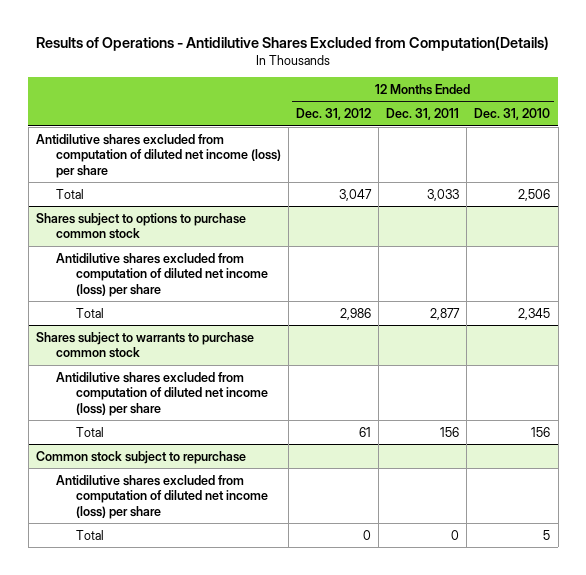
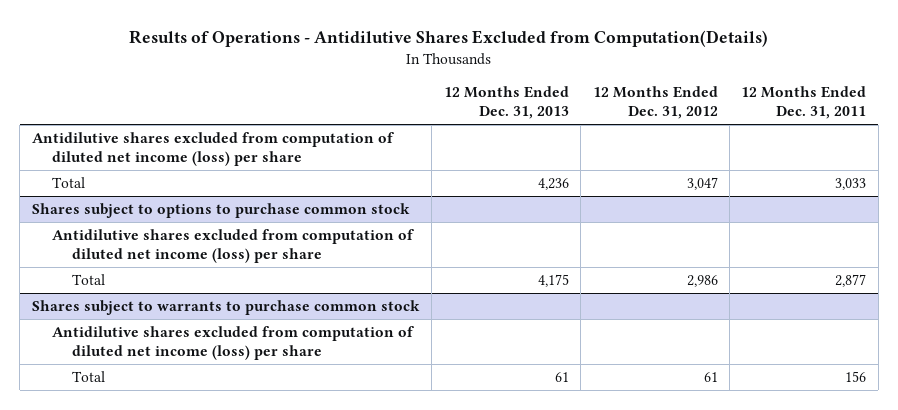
[474,108,551,121] Dec. 31, 2010 -> none
none -> [443,86,569,120] 12 Months Ended Dec. 31, 2013
[35,450,246,464] Common stock subject to repurchase -> none
[55,474,268,519] Antidilutive shares excluded from computation of diluted net income (loss) per share -> none
[75,529,104,540] Total -> none

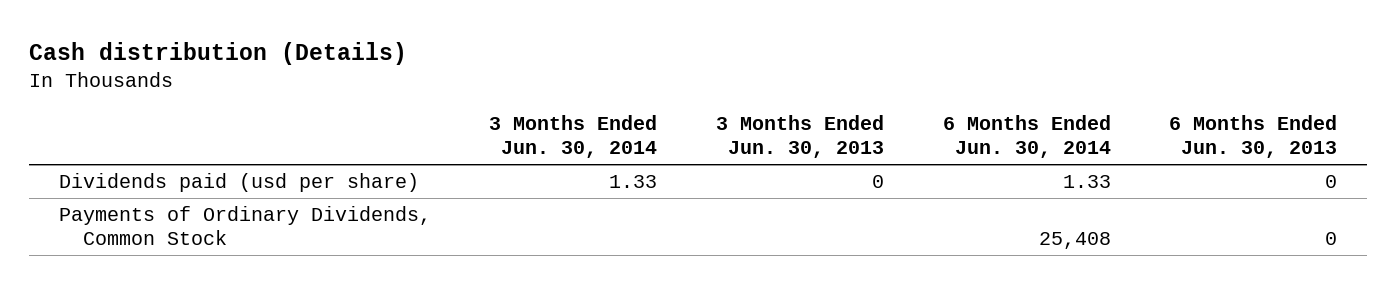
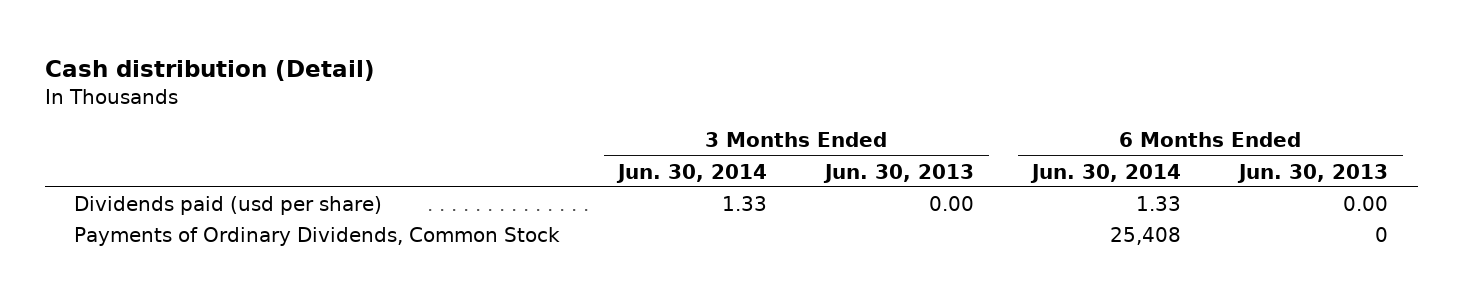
[29,42,408,66] Cash distribution (Details) -> [45,59,376,81] Cash distribution (Detail)
[871,175,884,189] 0 -> [929,196,975,212] 0.00
[1325,175,1338,189] 0 -> [1343,196,1389,212] 0.00

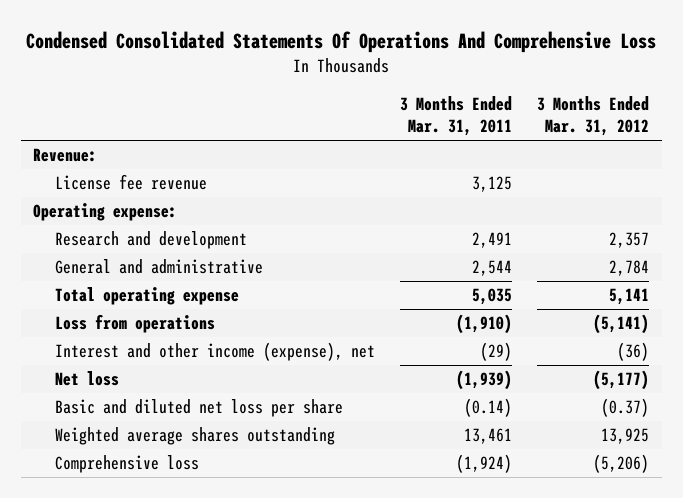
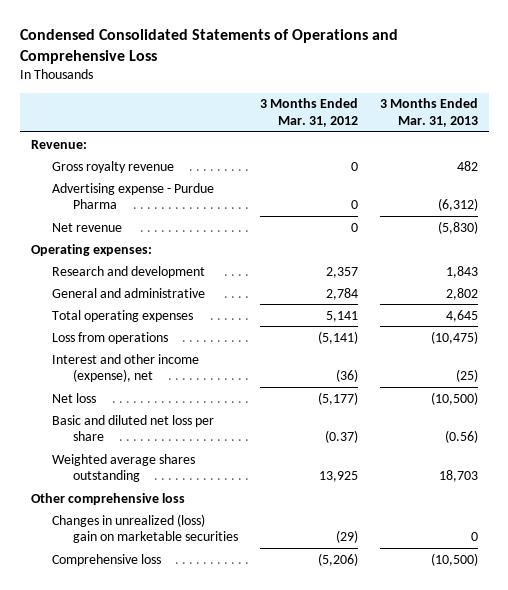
[26,30,657,53] Condensed Consolidated Statements Of Operations And Comprehensive Loss -> [19,29,398,65] Condensed Consolidated Statements of Operations and Comprehensive Loss
[400,95,513,137] 3 Months Ended Mar. 31, 2011 -> none
none -> [379,98,478,127] 3 Months Ended Mar. 31, 2013
[54,174,207,191] License fee revenue -> none
none -> [51,160,174,173] Gross royalty revenue
none -> [51,182,214,210] Advertising expense - Purdue Pharma
none -> [51,222,122,232] Net revenue
[33,203,178,222] Operating expense: -> [30,243,152,256] Operating expenses:
[54,287,239,306] Total operating expense -> [51,309,193,322] Total operating expenses
none -> [30,492,185,505] Other comprehensive loss
none -> [51,513,239,544] Changes in unrealized (loss) gain on marketable securities

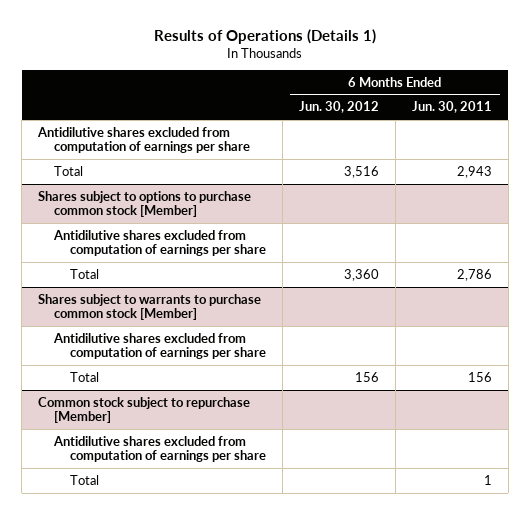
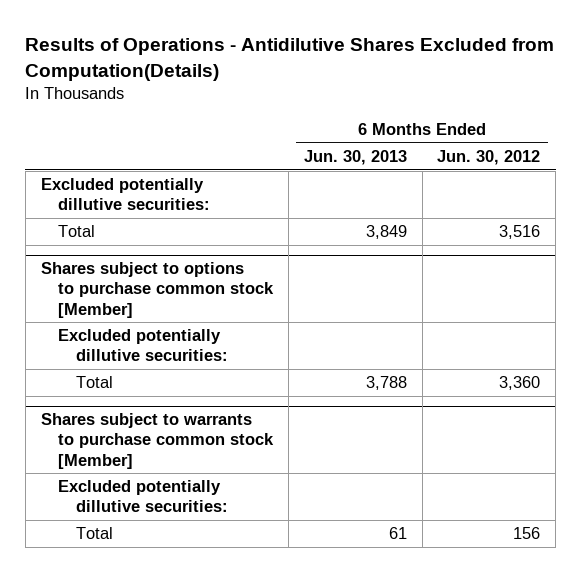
[153,28,376,44] Results of Operations (Details 1) -> [25,38,555,81] Results of Operations - Antidilutive Shares Excluded from Computation(Details)
[411,101,492,114] Jun. 30, 2011 -> none
none -> [303,149,407,165] Jun. 30, 2013
[37,126,250,154] Antidilutive shares excluded from computation of earnings per share -> [40,178,211,211] Excluded potentially dillutive securities:
[52,229,266,257] Antidilutive shares excluded from computation of earnings per share -> [58,329,228,362] Excluded potentially dillutive securities:
[52,332,266,360] Antidilutive shares excluded from computation of earnings per share -> [58,480,228,513] Excluded potentially dillutive securities:
[38,396,251,424] Common stock subject to repurchase [Member] -> none
[52,435,266,463] Antidilutive shares excluded from computation of earnings per share -> none
[69,474,99,485] Total -> none

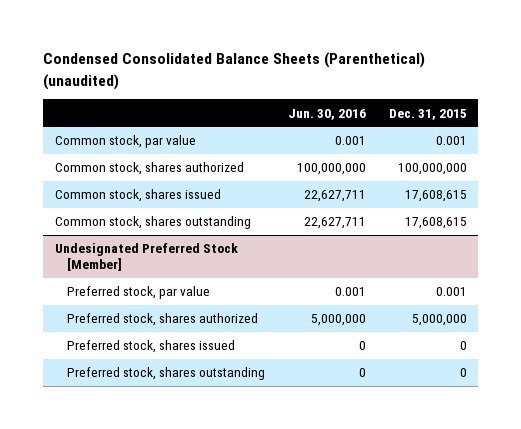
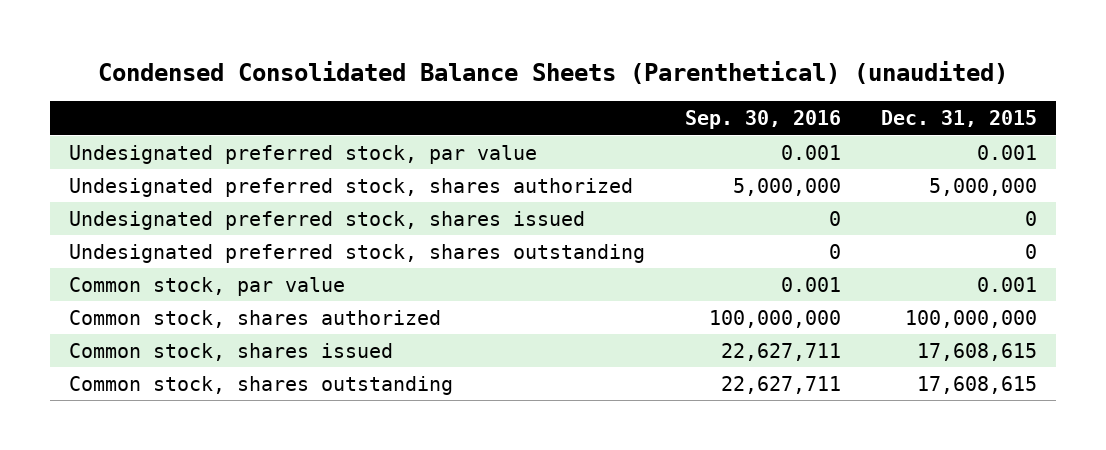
[287,108,366,120] Jun. 30, 2016 -> none
none -> [685,110,842,130] Sep. 30, 2016
none -> [69,145,538,165] Undesignated preferred stock, par value
none -> [69,178,634,198] Undesignated preferred stock, shares authorized
none -> [69,211,586,231] Undesignated preferred stock, shares issued
none -> [69,244,646,264] Undesignated preferred stock, shares outstanding
[54,243,238,272] Undesignated Preferred Stock [Member] -> none
[66,286,210,300] Preferred stock, par value -> none
[66,313,258,327] Preferred stock, shares authorized -> none
[66,340,235,354] Preferred stock, shares issued -> none
[66,367,265,381] Preferred stock, shares outstanding -> none

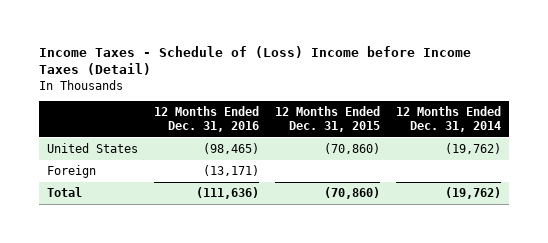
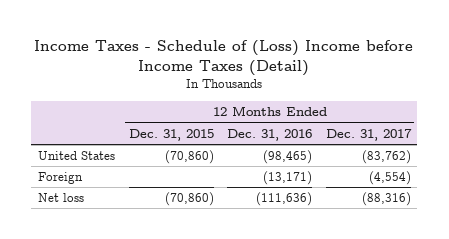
[396,105,502,132] 12 Months Ended Dec. 31, 2014 -> none
none -> [325,128,412,141] Dec. 31, 2017
[47,187,83,198] Total -> [38,193,85,203] Net loss

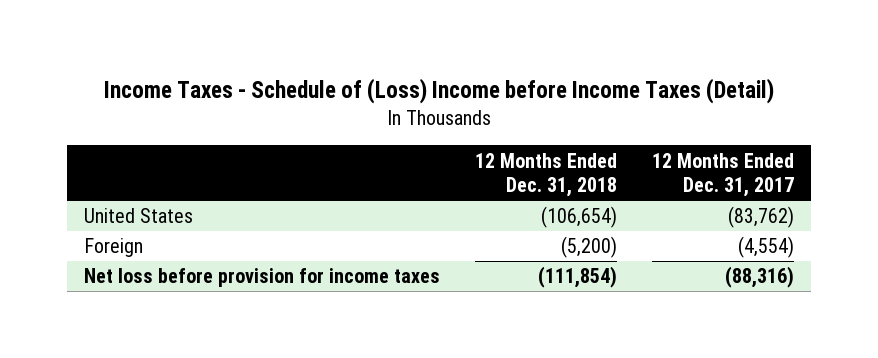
[128,128,214,141] Dec. 31, 2015 -> none
[227,128,313,141] Dec. 31, 2016 -> none
none -> [474,152,617,198] 12 Months Ended Dec. 31, 2018
[38,193,85,203] Net loss -> [84,268,441,288] Net loss before provision for income taxes

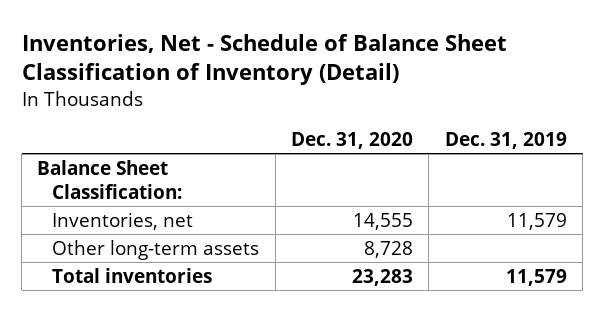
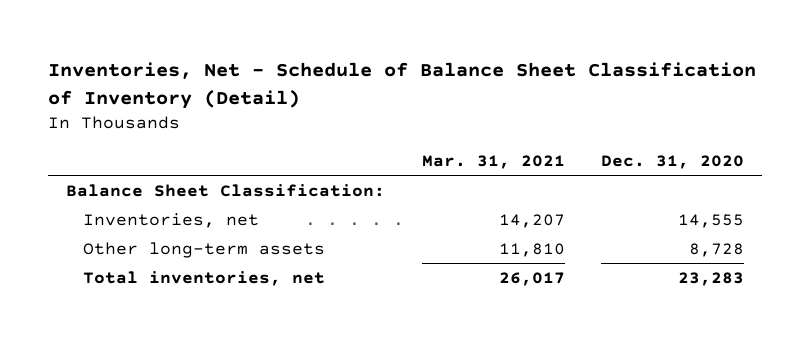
[444,131,567,149] Dec. 31, 2019 -> none
none -> [421,155,565,170] Mar. 31, 2021
[52,267,213,283] Total inventories -> [83,270,326,286] Total inventories, net

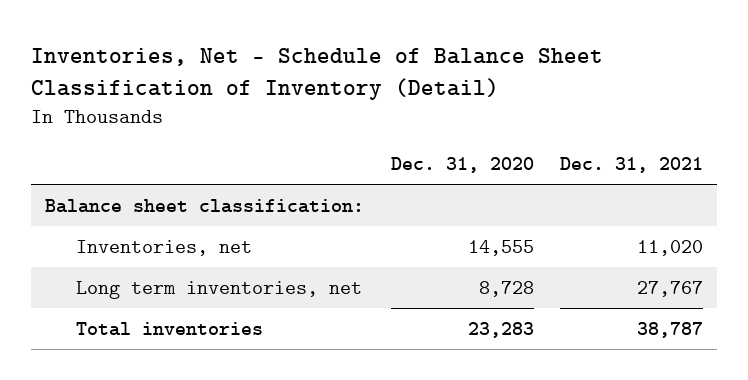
[421,155,565,170] Mar. 31, 2021 -> none
none -> [560,157,704,174] Dec. 31, 2021
[66,183,386,197] Balance Sheet Classification: -> [44,198,364,213] Balance sheet classification:
[83,241,326,258] Other long-term assets -> [75,280,362,299] Long term inventories, net
[83,270,326,286] Total inventories, net -> [75,321,263,336] Total inventories

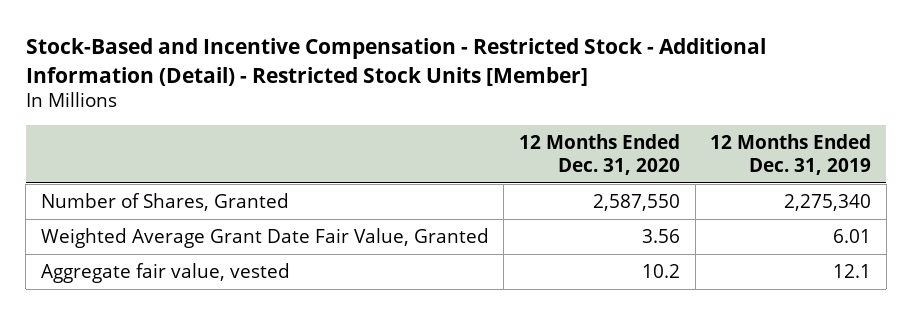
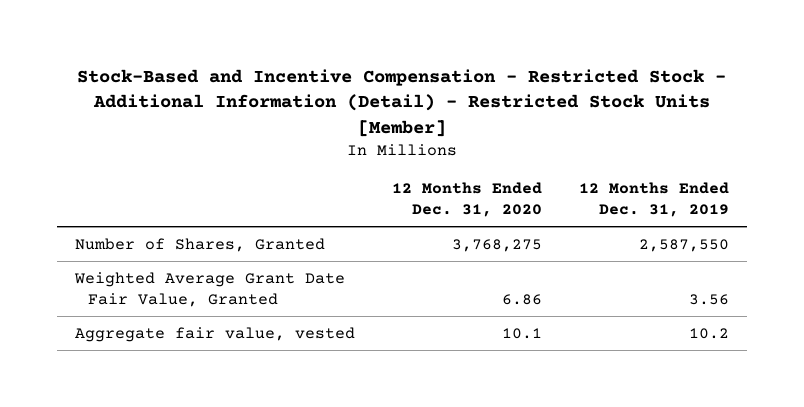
[593,193,681,211] 2,587,550 -> [451,238,542,252] 3,768,275
[784,193,872,211] 2,275,340 -> [638,238,729,252] 2,587,550
[642,228,681,243] 3.56 -> [501,293,542,305] 6.86
[833,228,872,243] 6.01 -> [688,293,729,305] 3.56
[642,263,681,278] 10.2 -> [501,327,542,339] 10.1
[833,263,872,278] 12.1 -> [688,327,729,339] 10.2

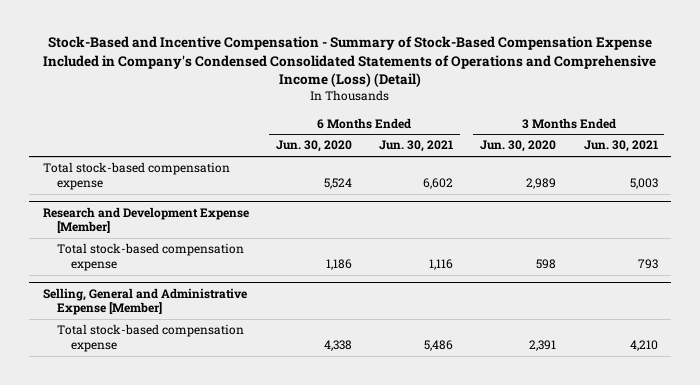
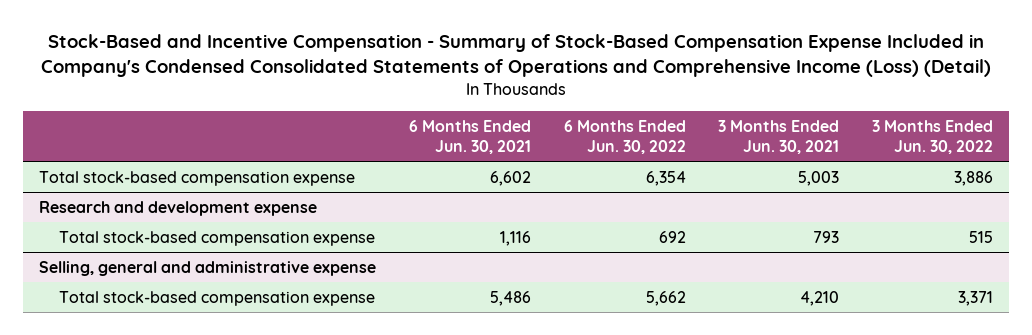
[275,140,352,153] Jun. 30, 2020 -> none
[480,140,557,153] Jun. 30, 2020 -> none
none -> [563,119,686,155] 6 Months Ended Jun. 30, 2022
none -> [871,119,993,155] 3 Months Ended Jun. 30, 2022
[42,206,249,234] Research and Development Expense [Member] -> [39,200,318,216] Research and development expense
[42,287,247,316] Selling, General and Administrative Expense [Member] -> [39,260,377,276] Selling, general and administrative expense

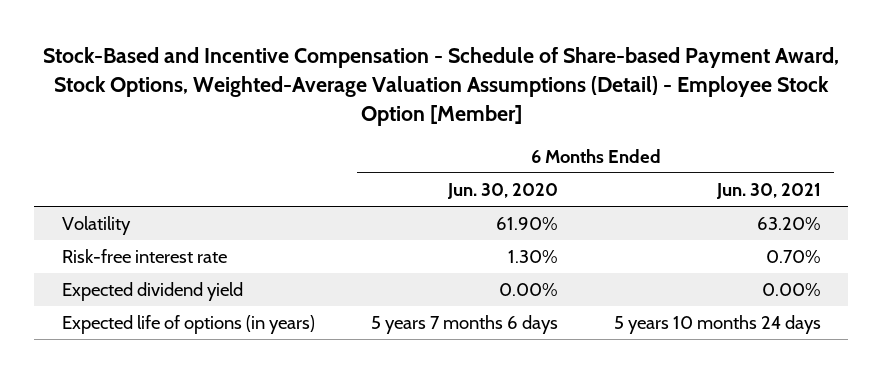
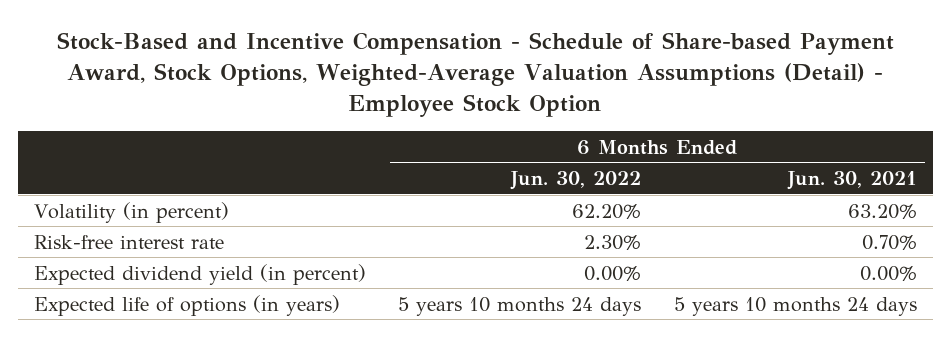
[43,47,840,126] Stock-Based and Incentive Compensation - Schedule of Share-based Payment Award, Stock Options, Weighted-Average Valuation Assumptions (Detail) - Employee Stock Option [Member] -> [57,31,895,118] Stock-Based and Incentive Compensation - Schedule of Share-based Payment Award, Stock Options, Weighted-Average Valuation Assumptions (Detail) - Employee Stock Option
[446,183,558,200] Jun. 30, 2020 -> none
none -> [510,171,642,191] Jun. 30, 2022
[62,216,132,236] Volatility -> [33,201,229,223] Volatility (in percent)
[62,282,244,302] Expected dividend yield -> [33,263,366,285] Expected dividend yield (in percent)

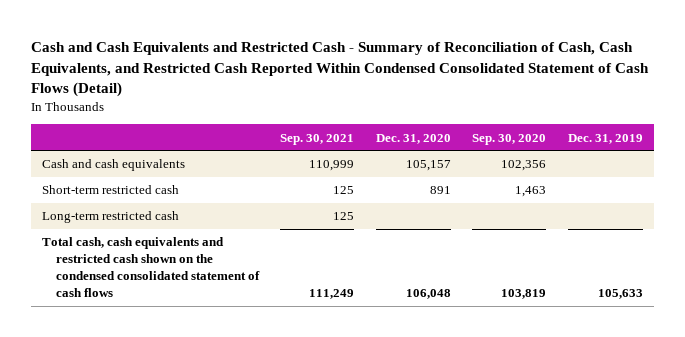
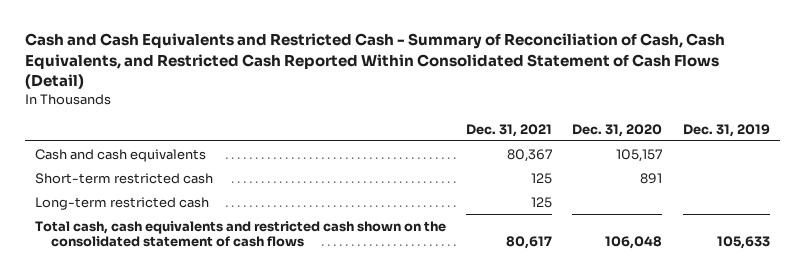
[31,42,650,98] Cash and Cash Equivalents and Restricted Cash - Summary of Reconciliation of Cash, Cash Equivalents, and Restricted Cash Reported Within Condensed Consolidated Statement of Cash Flows (Detail) -> [24,33,725,90] Cash and Cash Equivalents and Restricted Cash - Summary of Reconciliation of Cash, Cash Equivalents, and Restricted Cash Reported Within Consolidated Statement of Cash Flows (Detail)
[280,133,355,145] Sep. 30, 2021 -> none
[472,133,547,145] Sep. 30, 2020 -> none
none -> [466,123,553,137] Dec. 31, 2021
[42,237,260,298] Total cash, cash equivalents and restricted cash shown on the condensed consolidated statement of cash flows -> [34,220,446,248] Total cash, cash equivalents and restricted cash shown on the consolidated statement of cash flows

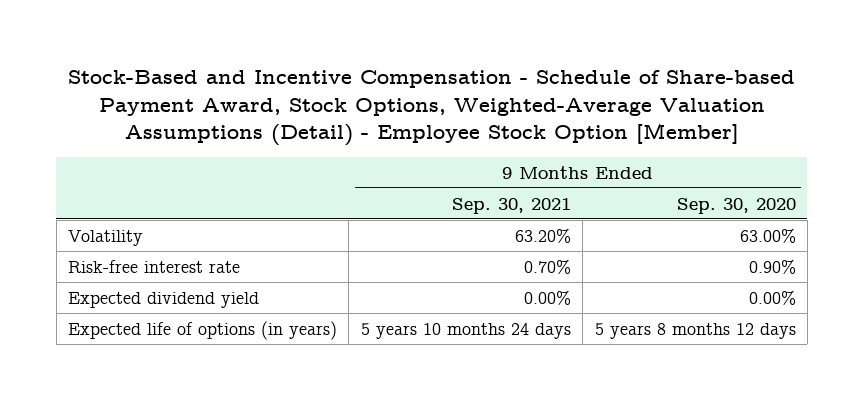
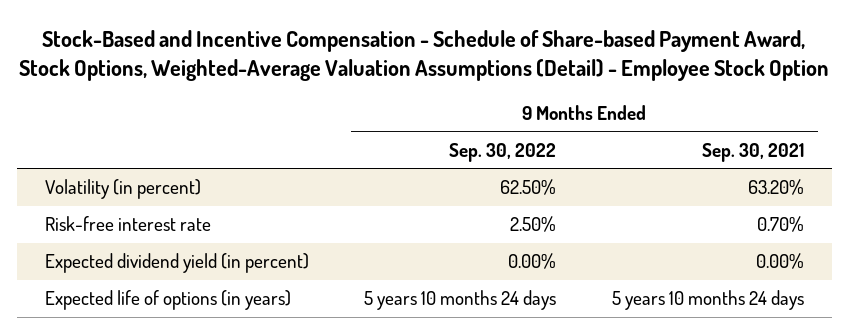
[67,69,795,147] Stock-Based and Incentive Compensation - Schedule of Share-based Payment Award, Stock Options, Weighted-Average Valuation Assumptions (Detail) - Employee Stock Option [Member] -> [19,29,830,82] Stock-Based and Incentive Compensation - Schedule of Share-based Payment Award, Stock Options, Weighted-Average Valuation Assumptions (Detail) - Employee Stock Option
[676,197,796,214] Sep. 30, 2020 -> none
none -> [449,142,557,162] Sep. 30, 2022
[67,229,143,246] Volatility -> [45,179,202,200] Volatility (in percent)
[67,291,259,308] Expected dividend yield -> [45,253,310,274] Expected dividend yield (in percent)

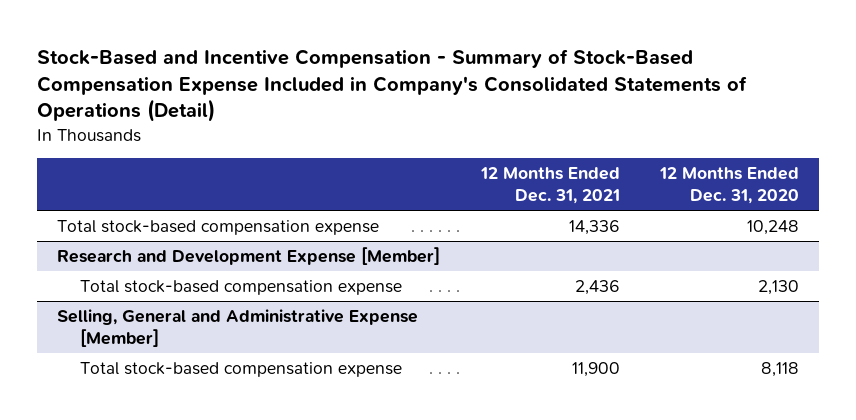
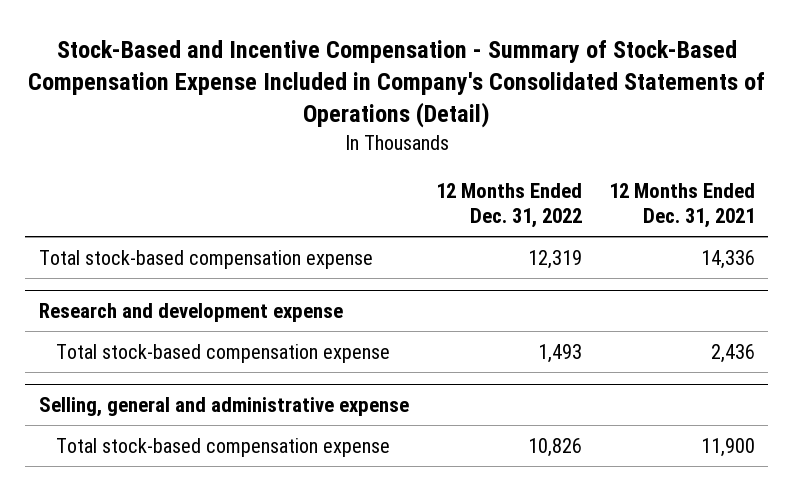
[659,167,800,205] 12 Months Ended Dec. 31, 2020 -> none
none -> [435,183,582,229] 12 Months Ended Dec. 31, 2022
[57,246,441,265] Research and Development Expense [Member] -> [38,303,343,323] Research and development expense
[57,308,419,347] Selling, General and Administrative Expense [Member] -> [38,397,409,418] Selling, general and administrative expense

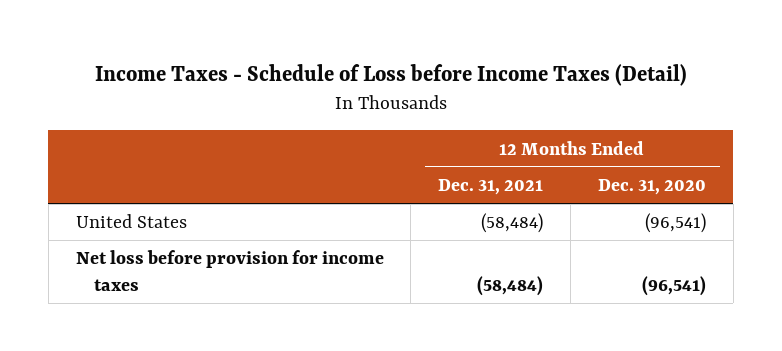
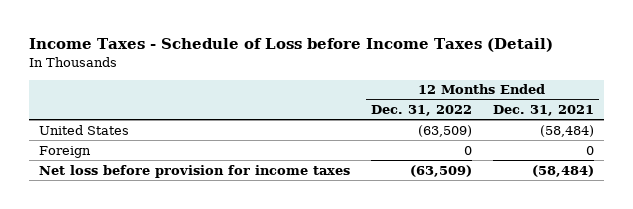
[598,179,707,196] Dec. 31, 2020 -> none
none -> [371,105,473,117] Dec. 31, 2022
none -> [39,145,92,158] Foreign

